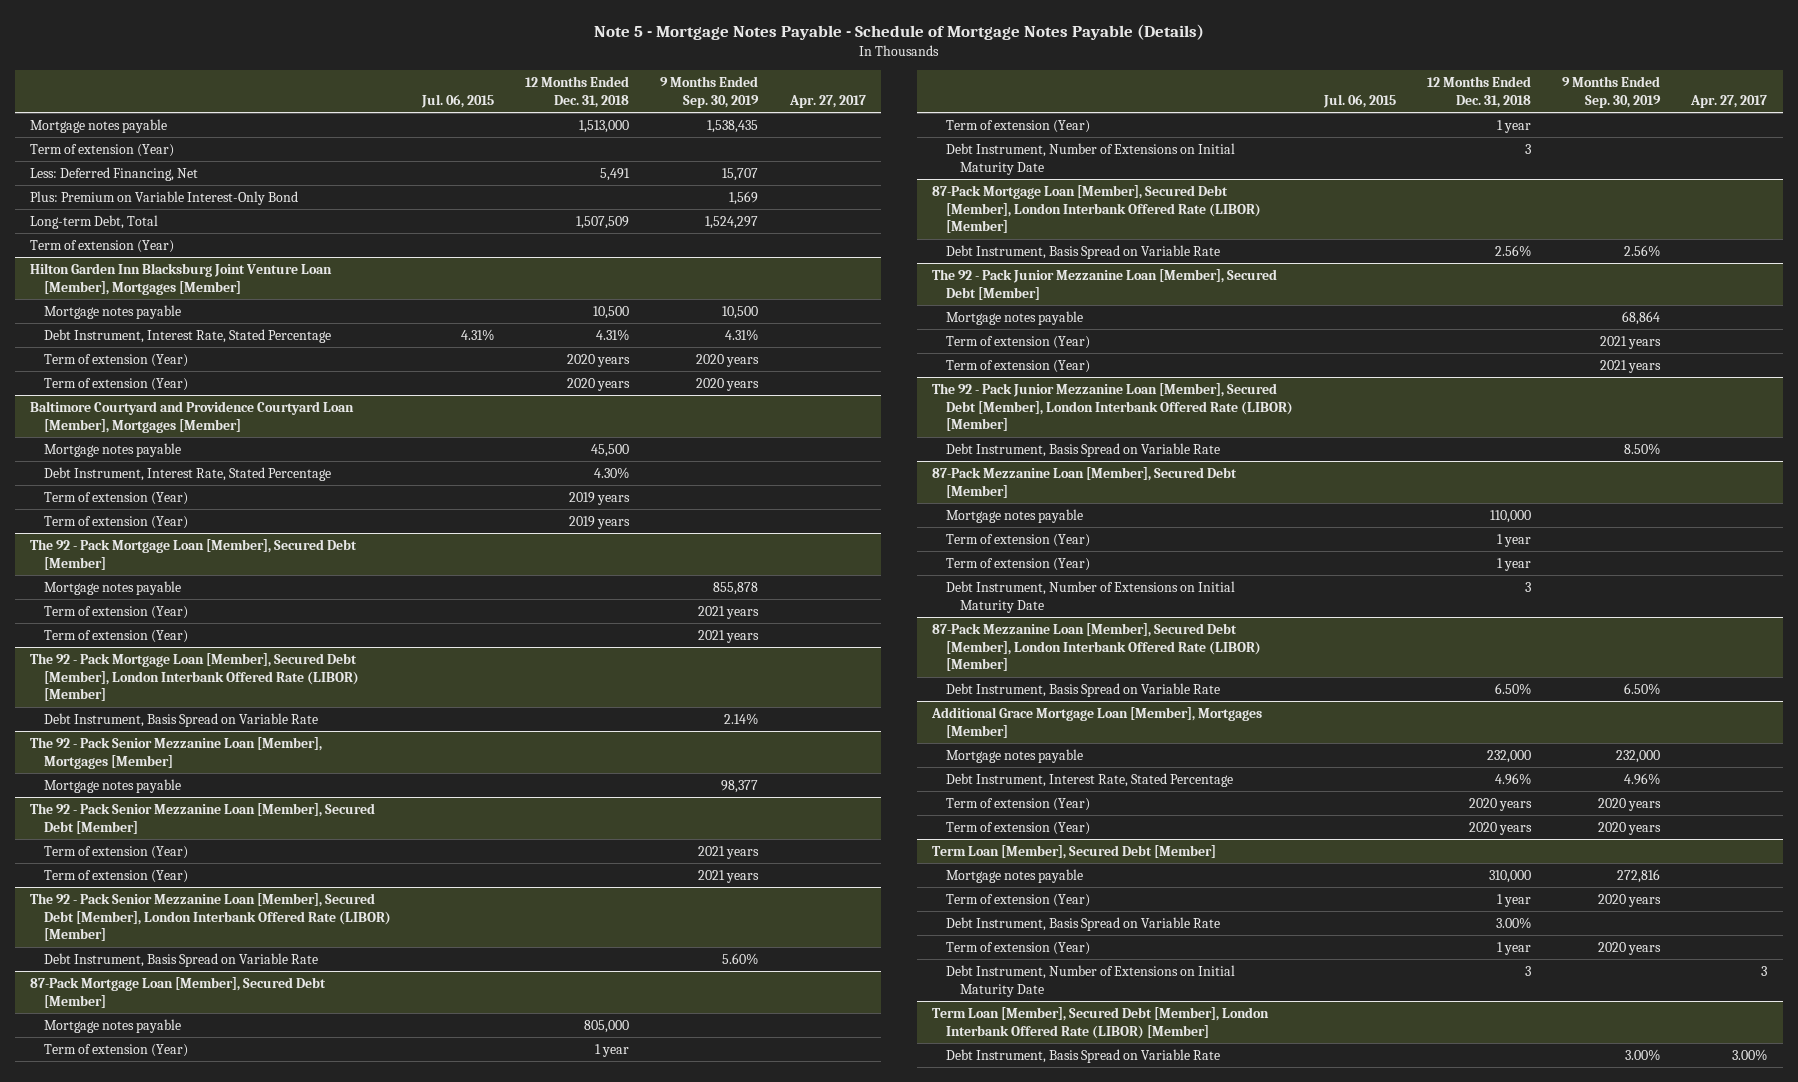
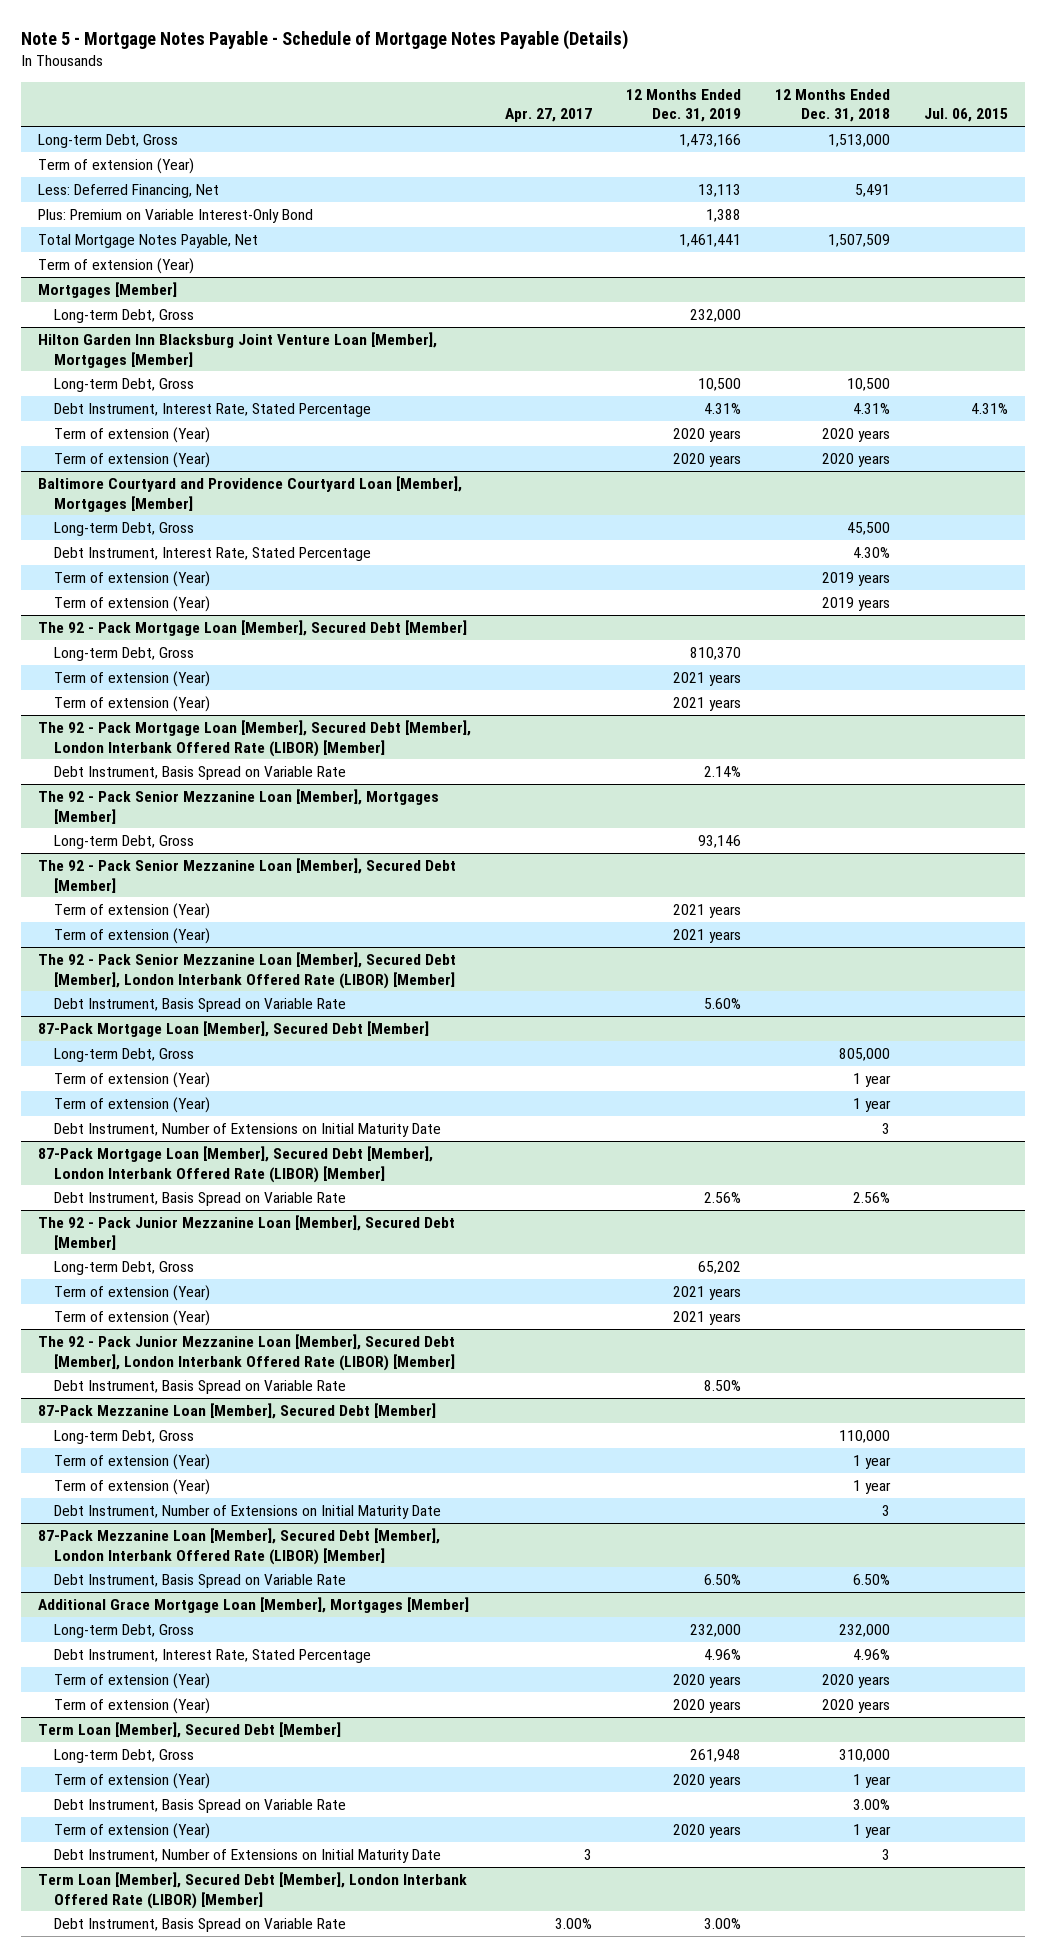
[660,76,760,108] 9 Months Ended Sep. 30, 2019 -> none
none -> [626,88,742,123] 12 Months Ended Dec. 31, 2019
[30,118,168,133] Mortgage notes payable -> [38,133,179,148] Long-term Debt, Gross
[30,214,159,229] Long-term Debt, Total -> [38,233,259,248] Total Mortgage Notes Payable, Net
none -> [38,281,178,298] Mortgages [Member]
none -> [53,308,194,323] Long-term Debt, Gross
[44,304,182,319] Mortgage notes payable -> [53,377,194,392] Long-term Debt, Gross
[44,442,182,457] Mortgage notes payable -> [53,521,194,536] Long-term Debt, Gross
[44,580,182,595] Mortgage notes payable -> [53,646,194,661] Long-term Debt, Gross
[44,778,182,793] Mortgage notes payable -> [53,834,194,849] Long-term Debt, Gross
[44,1018,182,1033] Mortgage notes payable -> [53,1047,194,1062] Long-term Debt, Gross
[945,310,1083,325] Mortgage notes payable -> [53,1260,194,1275] Long-term Debt, Gross
[945,508,1083,523] Mortgage notes payable -> [53,1429,194,1444] Long-term Debt, Gross
[945,748,1083,763] Mortgage notes payable -> [53,1623,194,1638] Long-term Debt, Gross
[945,868,1083,883] Mortgage notes payable -> [53,1748,194,1763] Long-term Debt, Gross

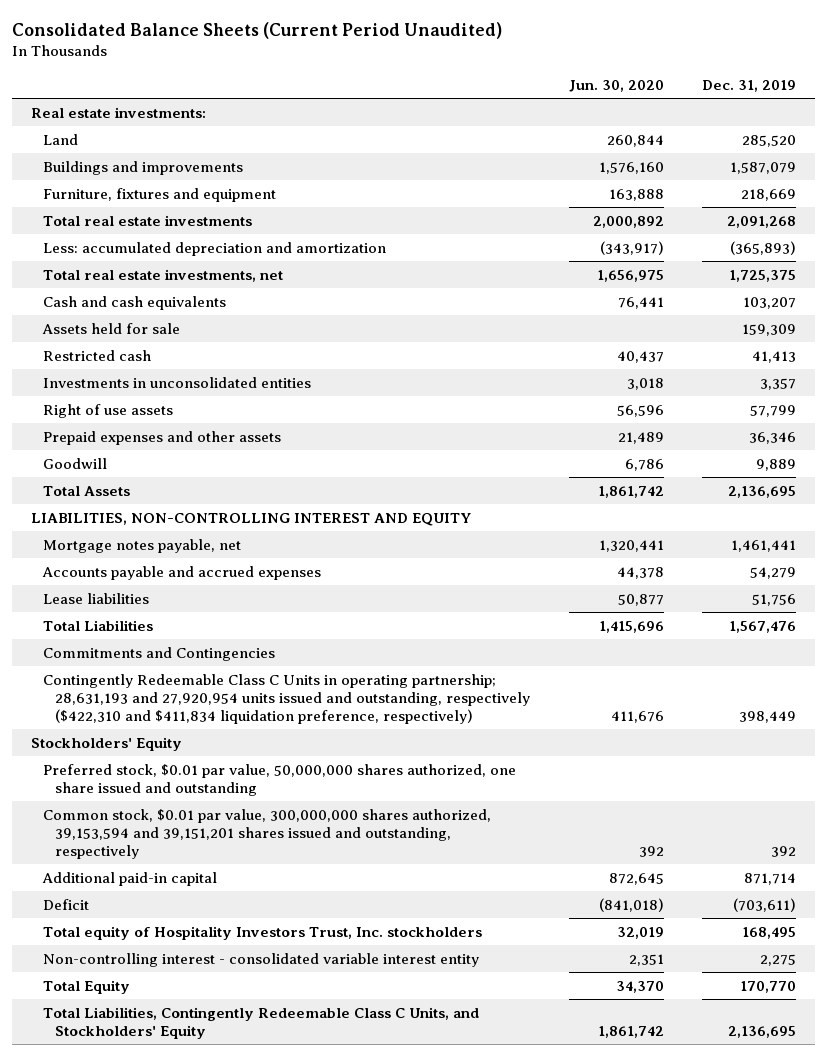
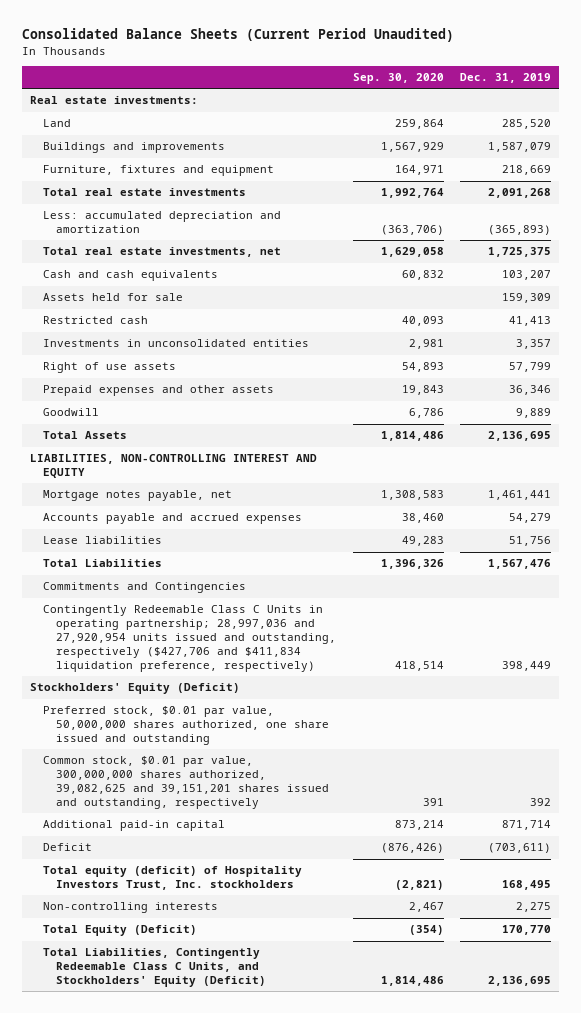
[568,80,664,93] Jun. 30, 2020 -> none
none -> [352,72,444,84] Sep. 30, 2020
[43,673,531,725] Contingently Redeemable Class C Units in operating partnership; 28,631,193 and 27,920,954 units issued and outstanding, respectively ($422,310 and $411,834 liquidation preference, respectively) -> [43,605,337,672] Contingently Redeemable Class C Units in operating partnership; 28,997,036 and 27,920,954 units issued and outstanding, respectively ($427,706 and $411,834 liquidation preference, respectively)
[31,736,183,751] Stockholders' Equity -> [30,683,241,695] Stockholders' Equity (Deficit)
[43,808,492,860] Common stock, $0.01 par value, 300,000,000 shares authorized, 39,153,594 and 39,151,201 shares issued and outstanding, respectively -> [43,756,330,809] Common stock, $0.01 par value, 300,000,000 shares authorized, 39,082,625 and 39,151,201 shares issued and outstanding, respectively
[43,925,483,940] Total equity of Hospitality Investors Trust, Inc. stockholders -> [43,866,303,891] Total equity (deficit) of Hospitality Investors Trust, Inc. stockholders
[43,952,480,967] Non-controlling interest - consolidated variable interest entity -> [43,902,219,914] Non-controlling interests
[43,979,131,994] Total Equity -> [43,925,198,937] Total Equity (Deficit)
[43,1006,480,1039] Total Liabilities, Contingently Redeemable Class C Units, and Stockholders' Equity -> [43,948,267,987] Total Liabilities, Contingently Redeemable Class C Units, and Stockholders' Equity (Deficit)

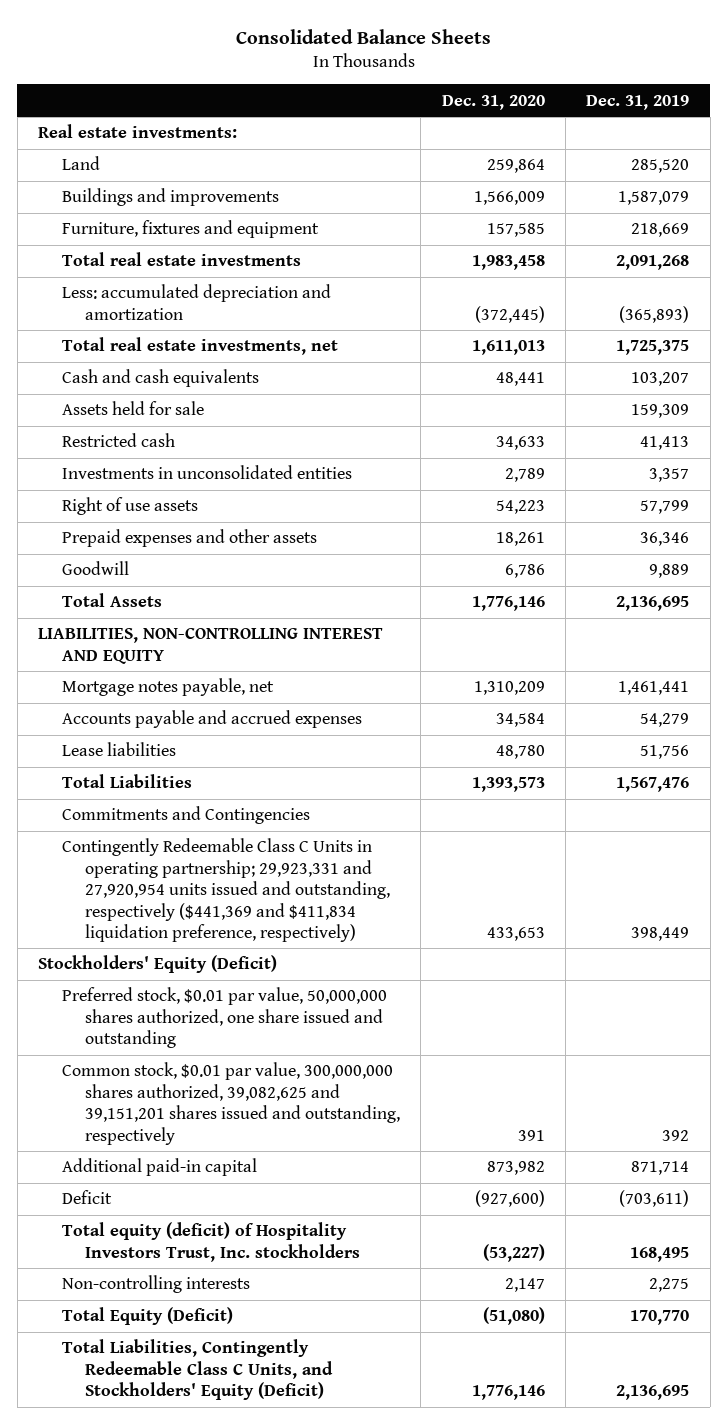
[22,28,455,43] Consolidated Balance Sheets (Current Period Unaudited) -> [235,28,491,44] Consolidated Balance Sheets
[352,72,444,84] Sep. 30, 2020 -> none
none -> [441,94,545,110] Dec. 31, 2020
[43,605,337,672] Contingently Redeemable Class C Units in operating partnership; 28,997,036 and 27,920,954 units issued and outstanding, respectively ($427,706 and $411,834 liquidation preference, respectively) -> [61,838,391,942] Contingently Redeemable Class C Units in operating partnership; 29,923,331 and 27,920,954 units issued and outstanding, respectively ($441,369 and $411,834 liquidation preference, respectively)

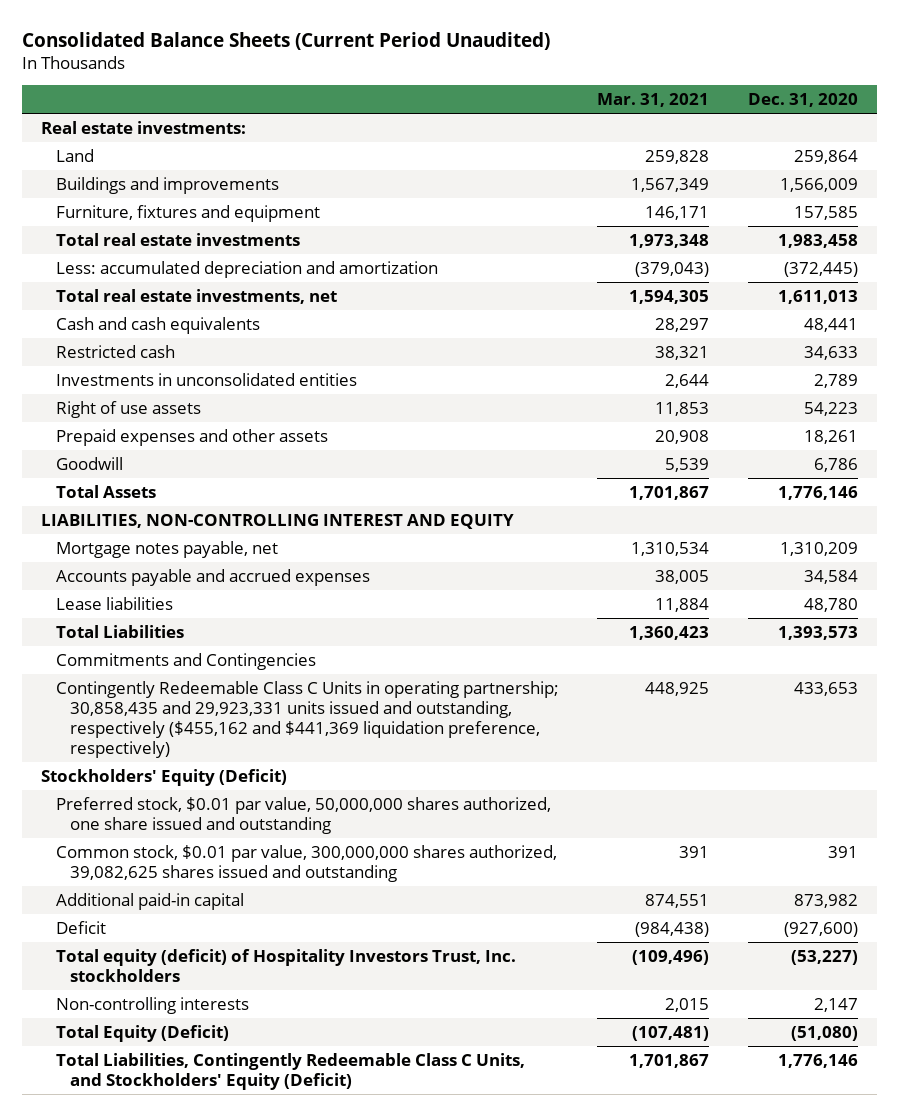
[235,28,491,44] Consolidated Balance Sheets -> [21,31,550,50] Consolidated Balance Sheets (Current Period Unaudited)
[586,94,690,110] Dec. 31, 2019 -> none
none -> [597,92,710,107] Mar. 31, 2021
[61,401,204,416] Assets held for sale -> none
[61,838,391,942] Contingently Redeemable Class C Units in operating partnership; 29,923,331 and 27,920,954 units issued and outstanding, respectively ($441,369 and $411,834 liquidation preference, respectively) -> [55,680,559,759] Contingently Redeemable Class C Units in operating partnership; 30,858,435 and 29,923,331 units issued and outstanding, respectively ($455,162 and $441,369 liquidation preference, respectively)
[61,1062,401,1145] Common stock, $0.01 par value, 300,000,000 shares authorized, 39,082,625 and 39,151,201 shares issued and outstanding, respectively -> [55,844,557,882] Common stock, $0.01 par value, 300,000,000 shares authorized, 39,082,625 shares issued and outstanding

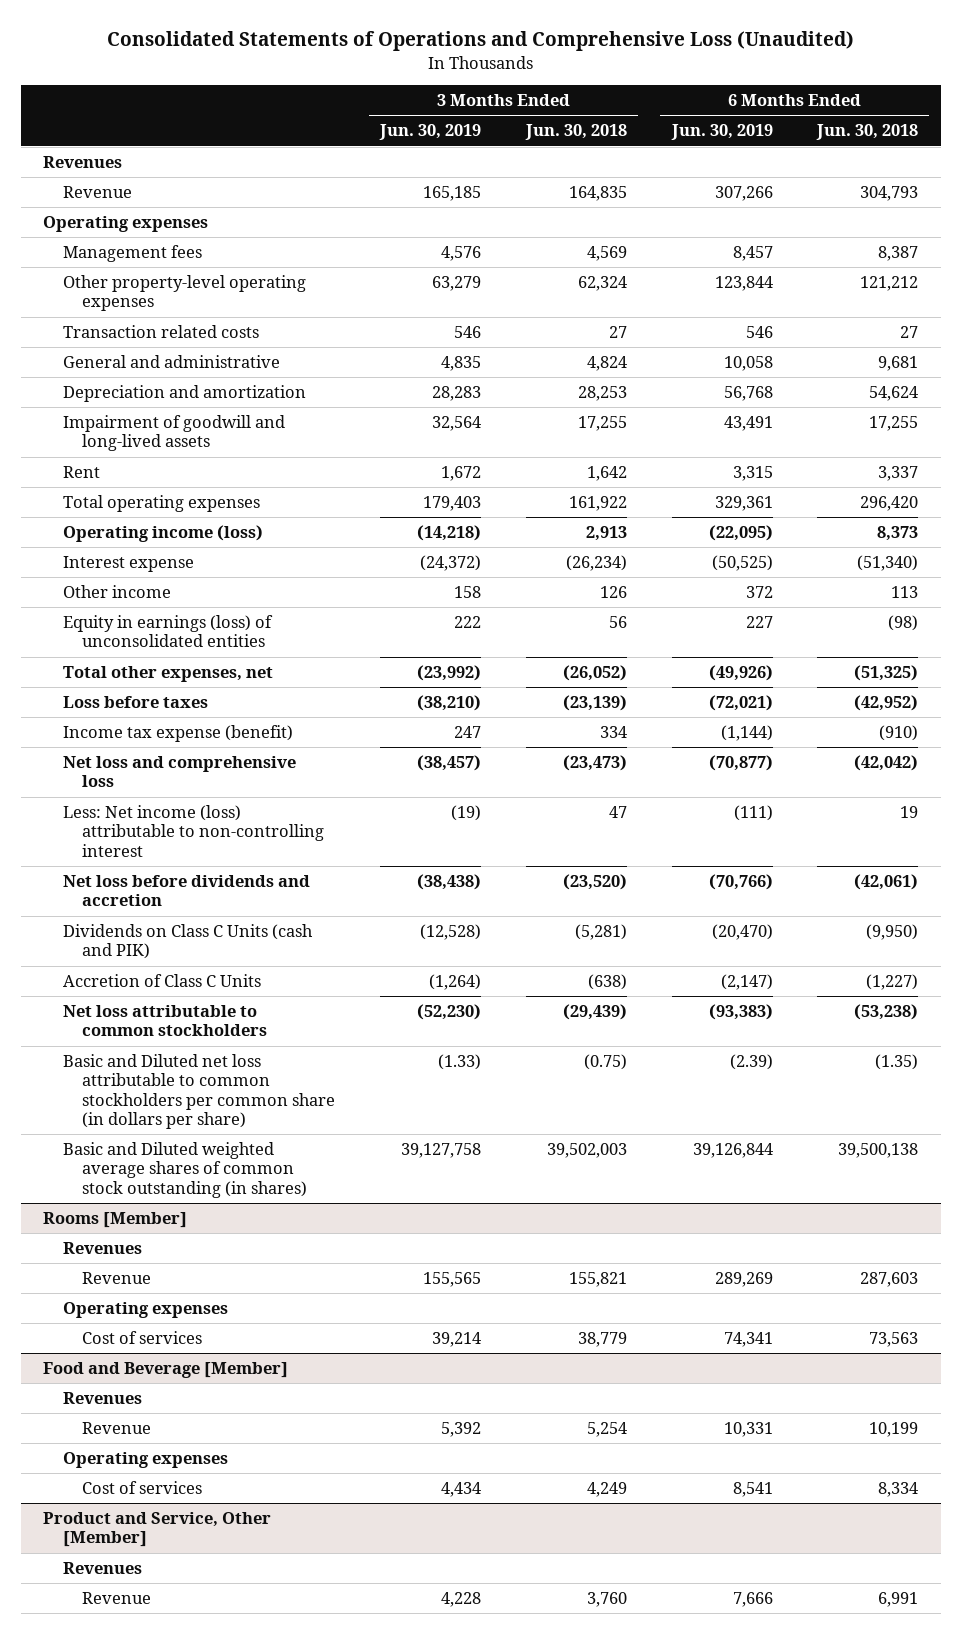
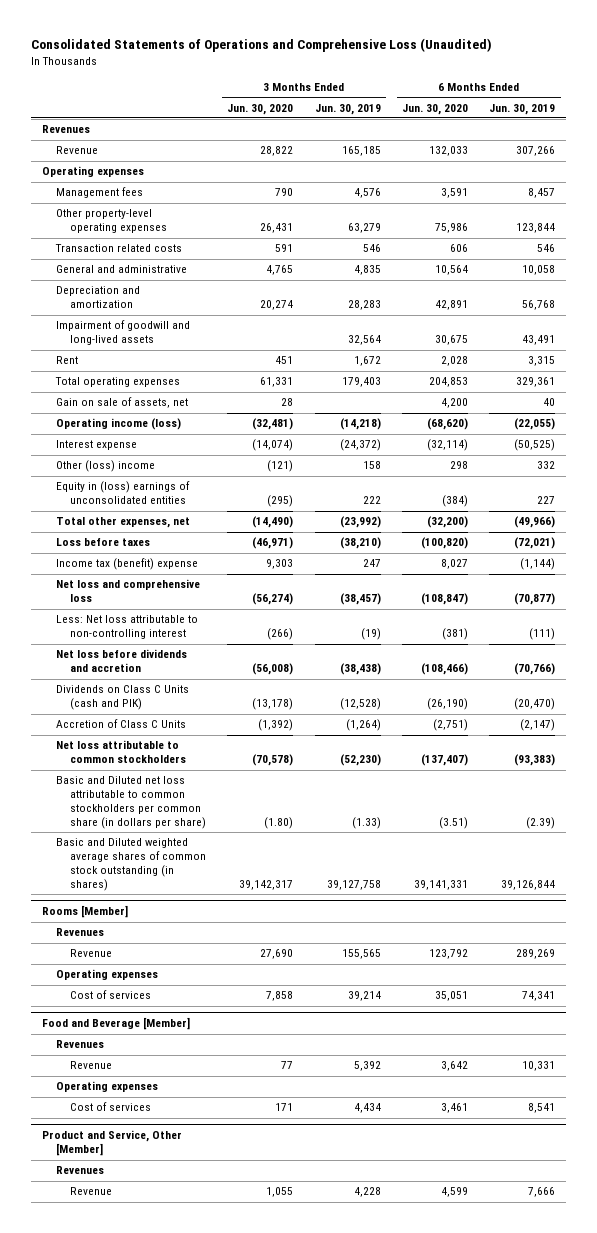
[524,124,627,141] Jun. 30, 2018 -> none
[816,124,919,141] Jun. 30, 2018 -> none
none -> [227,103,294,115] Jun. 30, 2020
none -> [402,103,469,115] Jun. 30, 2020
none -> [55,397,188,409] Gain on sale of assets, net
[708,525,773,542] (22,095) -> [514,418,556,431] (22,055)
[62,585,171,599] Other income -> [55,460,155,473] Other (loss) income
[745,586,773,599] 372 -> [537,461,556,470] 332
[62,615,273,648] Equity in earnings (loss) of unconsolidated entities -> [55,481,190,505] Equity in (loss) earnings of unconsolidated entities
[708,665,773,682] (49,926) -> [514,516,556,529] (49,966)
[62,725,293,743] Income tax expense (benefit) -> [55,558,198,571] Income tax (benefit) expense
[62,805,325,857] Less: Net income (loss) attributable to non-controlling interest -> [55,615,198,640] Less: Net loss attributable to non-controlling interest

